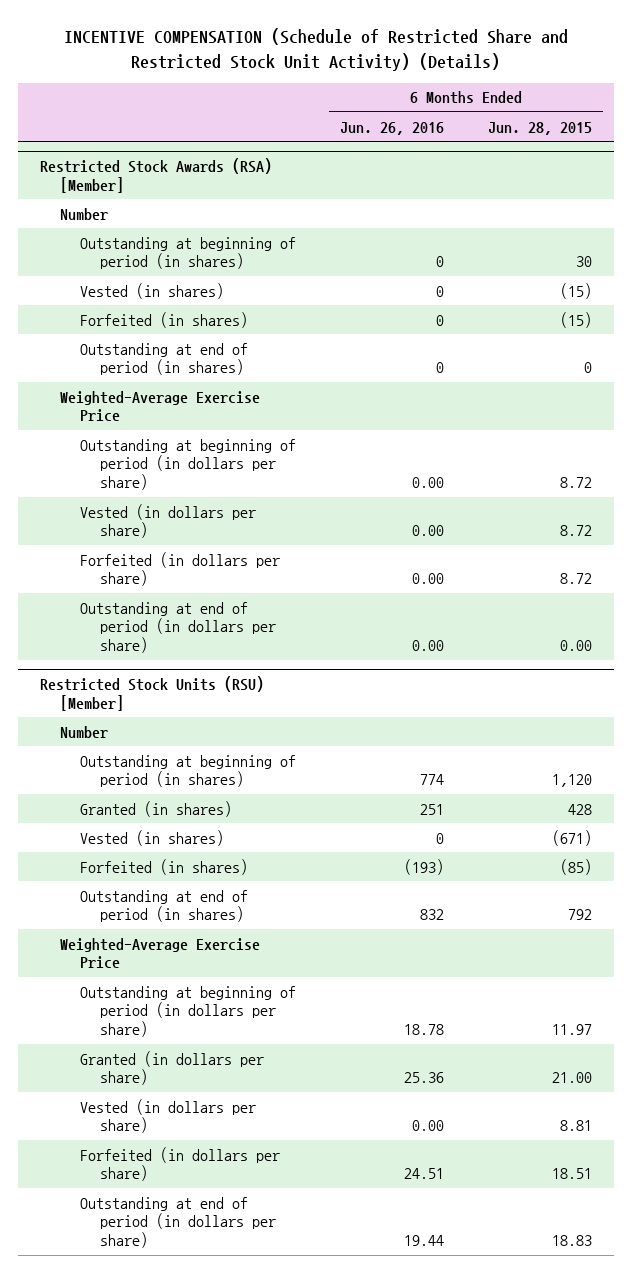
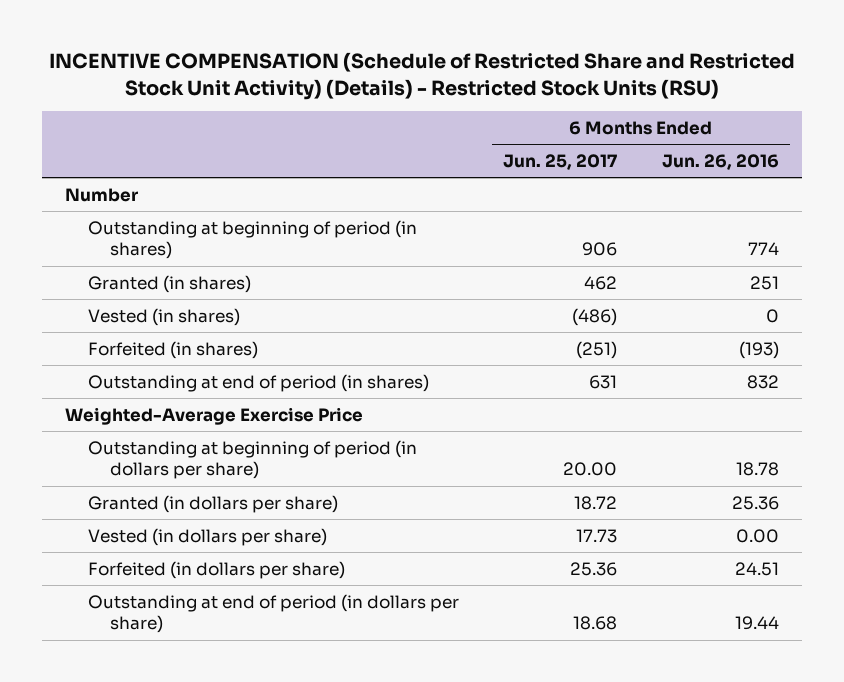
[64,28,569,71] INCENTIVE COMPENSATION (Schedule of Restricted Share and Restricted Stock Unit Activity) (Details) -> [49,52,796,100] INCENTIVE COMPENSATION (Schedule of Restricted Share and Restricted Stock Unit Activity) (Details) - Restricted Stock Units (RSU)
[488,121,593,135] Jun. 28, 2015 -> none
none -> [503,153,618,170] Jun. 25, 2017
[40,158,273,193] Restricted Stock Awards (RSA) [Member] -> none
[79,236,296,270] Outstanding at beginning of period (in shares) -> none
[79,282,224,299] Vested (in shares) -> none
[79,311,248,328] Forfeited (in shares) -> none
[79,342,248,376] Outstanding at end of period (in shares) -> none
[59,390,260,423] Weighted-Average Exercise Price -> none
[79,438,296,491] Outstanding at beginning of period (in dollars per share) -> none
[79,503,256,539] Vested (in dollars per share) -> none
[79,551,280,587] Forfeited (in dollars per share) -> none
[79,601,276,654] Outstanding at end of period (in dollars per share) -> none
[40,676,265,711] Restricted Stock Units (RSU) [Member] -> none
[59,725,108,738] Number -> none

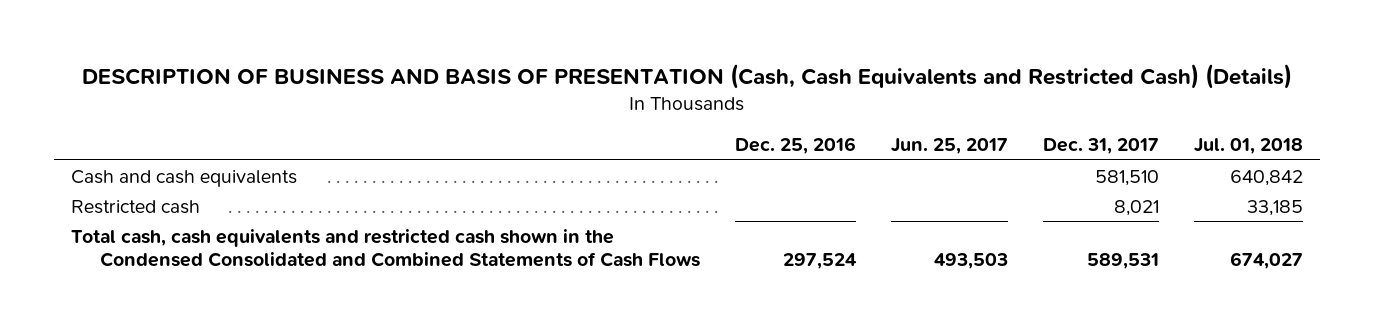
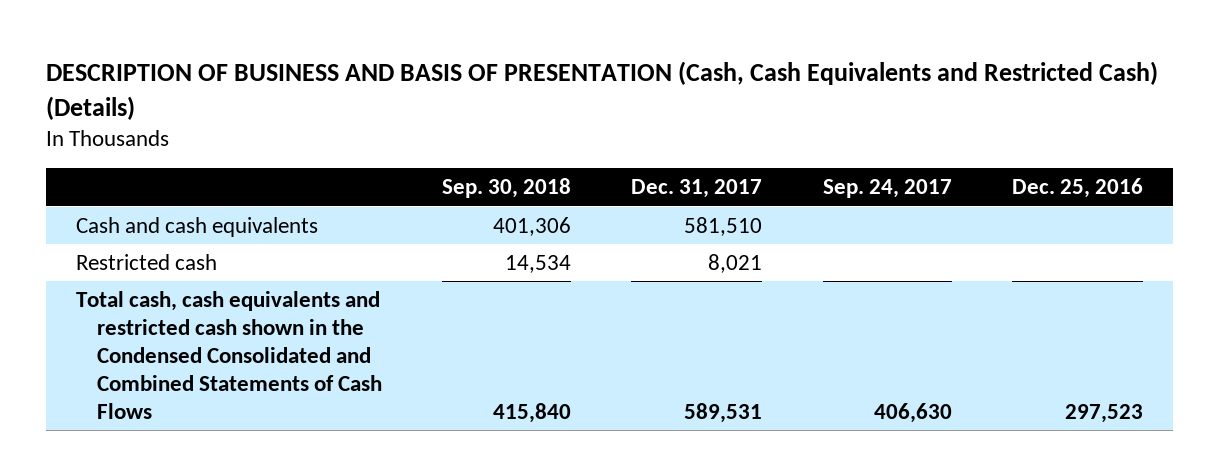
[891,138,1009,155] Jun. 25, 2017 -> none
[1193,138,1303,155] Jul. 01, 2018 -> none
none -> [442,178,572,199] Sep. 30, 2018
none -> [822,179,952,199] Sep. 24, 2017
[783,252,858,269] 297,524 -> [1065,403,1144,423] 297,523

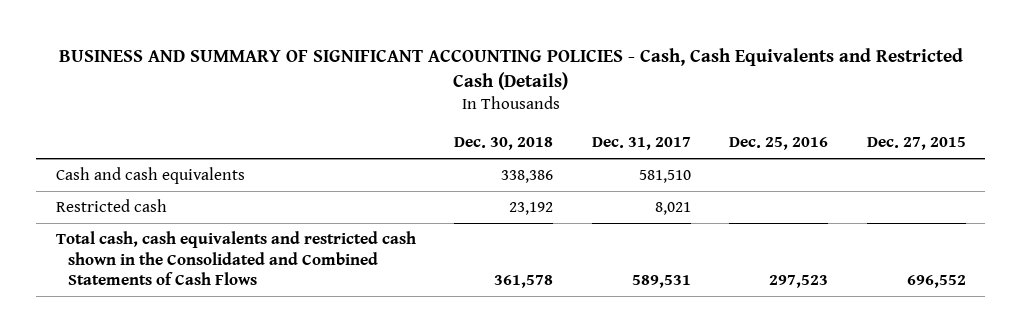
[45,60,1158,120] DESCRIPTION OF BUSINESS AND BASIS OF PRESENTATION (Cash, Cash Equivalents and Restricted Cash) (Details) -> [58,47,963,91] BUSINESS AND SUMMARY OF SIGNIFICANT ACCOUNTING POLICIES - Cash, Cash Equivalents and Restricted Cash (Details)
[442,178,572,199] Sep. 30, 2018 -> none
[822,179,952,199] Sep. 24, 2017 -> none
none -> [454,137,554,151] Dec. 30, 2018
none -> [866,137,966,151] Dec. 27, 2015
[76,290,382,419] Total cash, cash equivalents and restricted cash shown in the Condensed Consolidated and Combined Statements of Cash Flows -> [55,231,416,286] Total cash, cash equivalents and restricted cash shown in the Consolidated and Combined Statements of Cash Flows

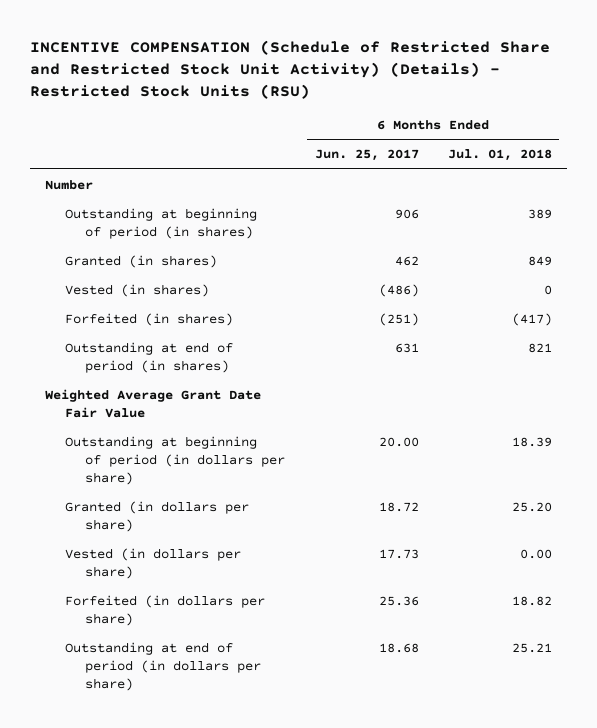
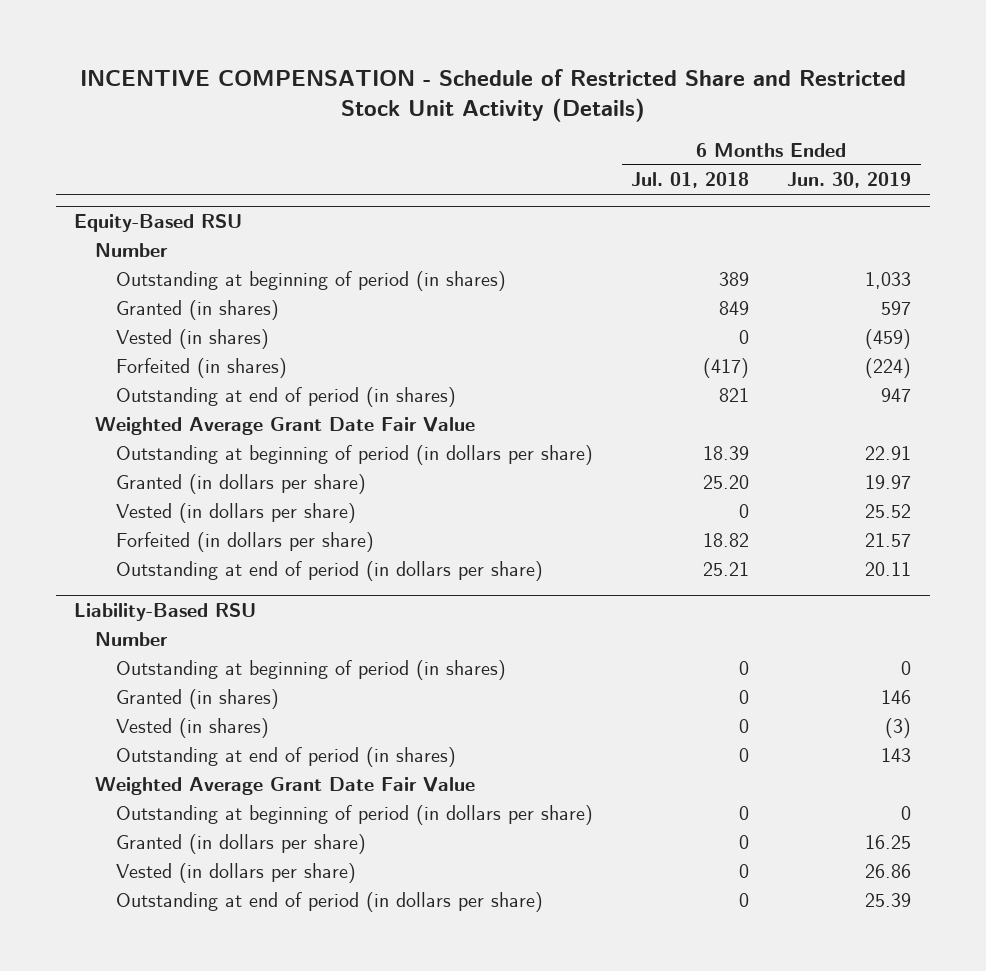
[30,40,551,100] INCENTIVE COMPENSATION (Schedule of Restricted Share and Restricted Stock Unit Activity) (Details) - Restricted Stock Units (RSU) -> [79,68,906,122] INCENTIVE COMPENSATION - Schedule of Restricted Share and Restricted Stock Unit Activity (Details)
[314,149,419,162] Jun. 25, 2017 -> none
none -> [787,172,912,189] Jun. 30, 2019
none -> [74,214,243,233] Equity-Based RSU
[520,548,553,559] 0.00 -> [739,504,750,519] 0
none -> [74,603,257,622] Liability-Based RSU
none -> [95,632,169,647] Number
none -> [116,660,507,681] Outstanding at beginning of period (in shares)
none -> [116,689,280,710] Granted (in shares)
none -> [116,718,270,739] Vested (in shares)
none -> [116,747,457,768] Outstanding at end of period (in shares)
none -> [95,777,476,796] Weighted Average Grant Date Fair Value
none -> [116,805,594,826] Outstanding at beginning of period (in dollars per share)
none -> [116,834,367,855] Granted (in dollars per share)
none -> [116,863,357,884] Vested (in dollars per share)
none -> [116,892,544,913] Outstanding at end of period (in dollars per share)

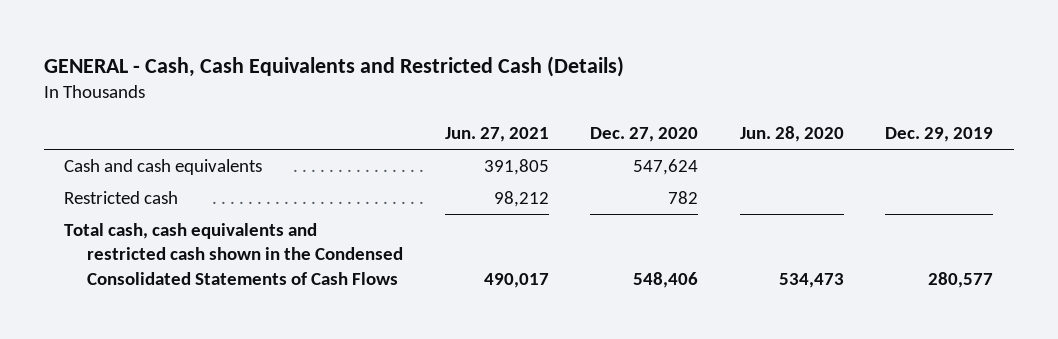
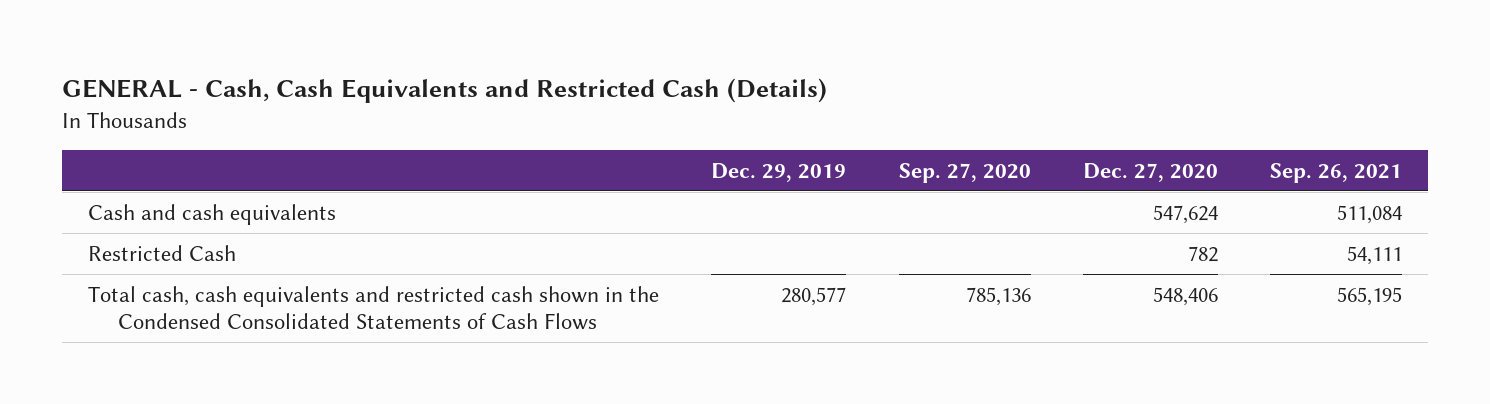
[444,127,549,143] Jun. 27, 2021 -> none
[739,126,844,143] Jun. 28, 2020 -> none
none -> [898,162,1031,183] Sep. 27, 2020
none -> [1269,162,1402,183] Sep. 26, 2021
[64,190,179,204] Restricted cash -> [88,244,237,261] Restricted Cash

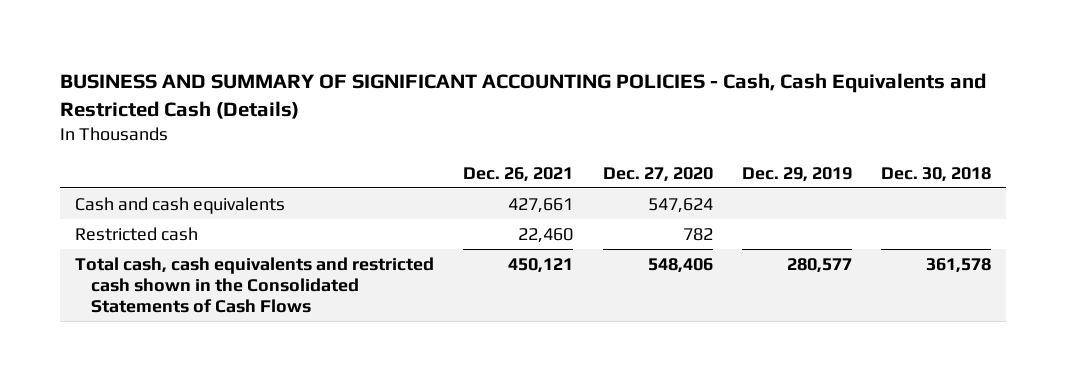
[62,78,828,104] GENERAL - Cash, Cash Equivalents and Restricted Cash (Details) -> [60,72,987,119] BUSINESS AND SUMMARY OF SIGNIFICANT ACCOUNTING POLICIES - Cash, Cash Equivalents and Restricted Cash (Details)
[898,162,1031,183] Sep. 27, 2020 -> none
[1269,162,1402,183] Sep. 26, 2021 -> none
none -> [463,166,574,182] Dec. 26, 2021
none -> [881,166,992,182] Dec. 30, 2018
[88,244,237,261] Restricted Cash -> [74,226,198,241] Restricted cash
[88,285,660,330] Total cash, cash equivalents and restricted cash shown in the Condensed Consolidated Statements of Cash Flows -> [74,256,434,313] Total cash, cash equivalents and restricted cash shown in the Consolidated Statements of Cash Flows

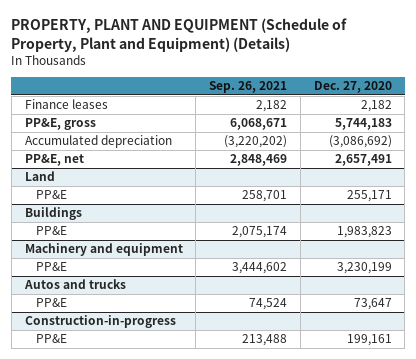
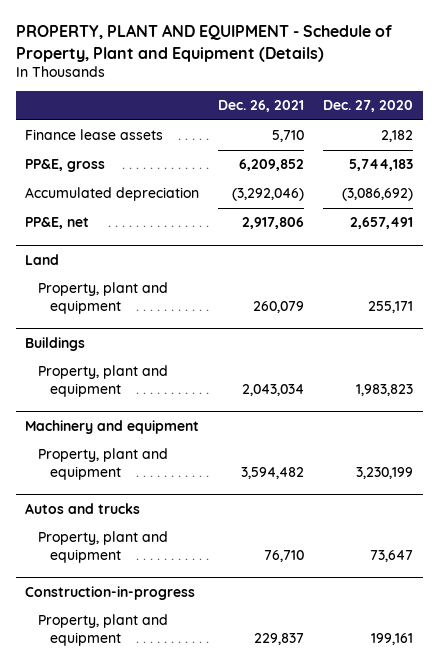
[11,18,348,52] PROPERTY, PLANT AND EQUIPMENT (Schedule of Property, Plant and Equipment) (Details) -> [15,24,392,62] PROPERTY, PLANT AND EQUIPMENT - Schedule of Property, Plant and Equipment (Details)
[209,81,288,94] Sep. 26, 2021 -> none
none -> [218,100,305,113] Dec. 26, 2021
[24,99,108,110] Finance leases -> [25,129,164,141] Finance lease assets
[35,190,67,200] PP&E -> [37,282,168,314] Property, plant and equipment
[35,226,67,236] PP&E -> [37,365,168,397] Property, plant and equipment
[35,262,67,272] PP&E -> [37,448,168,480] Property, plant and equipment
[35,298,67,308] PP&E -> [37,531,168,563] Property, plant and equipment
[35,334,67,344] PP&E -> [37,614,168,646] Property, plant and equipment

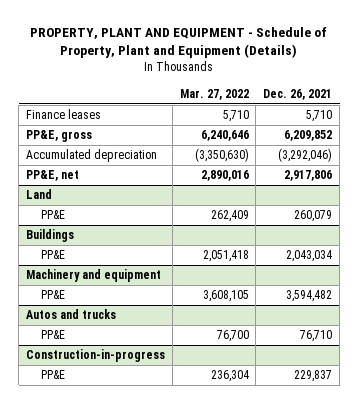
[323,100,414,113] Dec. 27, 2020 -> none
none -> [179,88,249,100] Mar. 27, 2022
[25,129,164,141] Finance lease assets -> [25,109,101,120] Finance leases
[37,282,168,314] Property, plant and equipment -> [41,210,66,220] PP&E
[37,365,168,397] Property, plant and equipment -> [41,250,66,260] PP&E
[37,448,168,480] Property, plant and equipment -> [41,290,66,300] PP&E
[37,531,168,563] Property, plant and equipment -> [41,330,66,340] PP&E
[37,614,168,646] Property, plant and equipment -> [41,370,66,380] PP&E

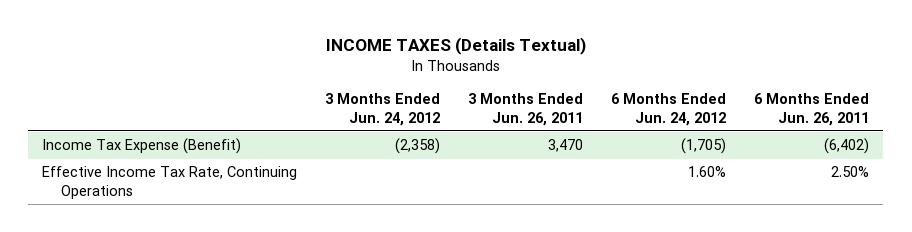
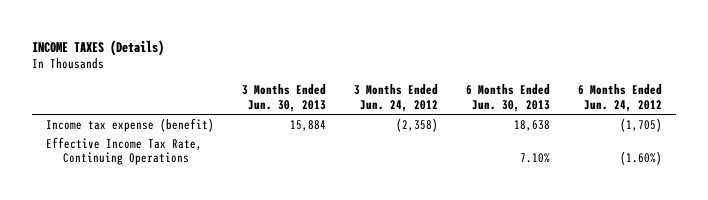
[325,36,586,55] INCOME TAXES (Details Textual) -> [32,39,165,56] INCOME TAXES (Details)
[468,92,584,126] 3 Months Ended Jun. 26, 2011 -> none
[754,92,870,126] 6 Months Ended Jun. 26, 2011 -> none
none -> [242,84,327,112] 3 Months Ended Jun. 30, 2013
none -> [466,84,551,112] 6 Months Ended Jun. 30, 2013
[42,138,242,155] Income Tax Expense (Benefit) -> [46,117,215,132] Income tax expense (benefit)
[688,166,727,178] 1.60% -> [620,151,663,166] (1.60%)

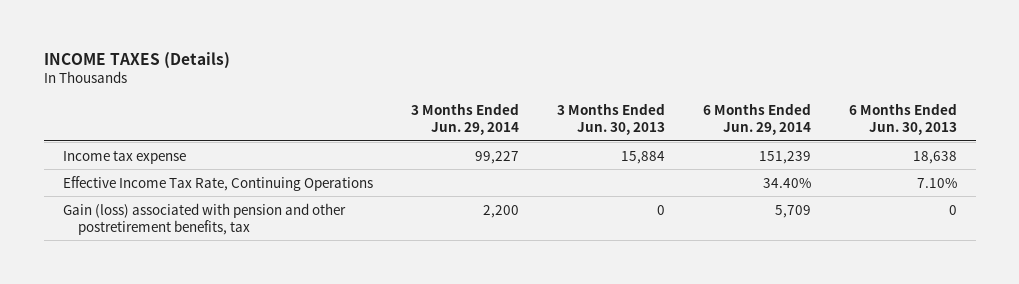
[354,84,439,112] 3 Months Ended Jun. 24, 2012 -> none
[578,84,663,112] 6 Months Ended Jun. 24, 2012 -> none
none -> [410,103,519,136] 3 Months Ended Jun. 29, 2014
none -> [702,103,811,136] 6 Months Ended Jun. 29, 2014
[46,117,215,132] Income tax expense (benefit) -> [62,149,186,164] Income tax expense
none -> [62,202,346,235] Gain (loss) associated with pension and other postretirement benefits, tax

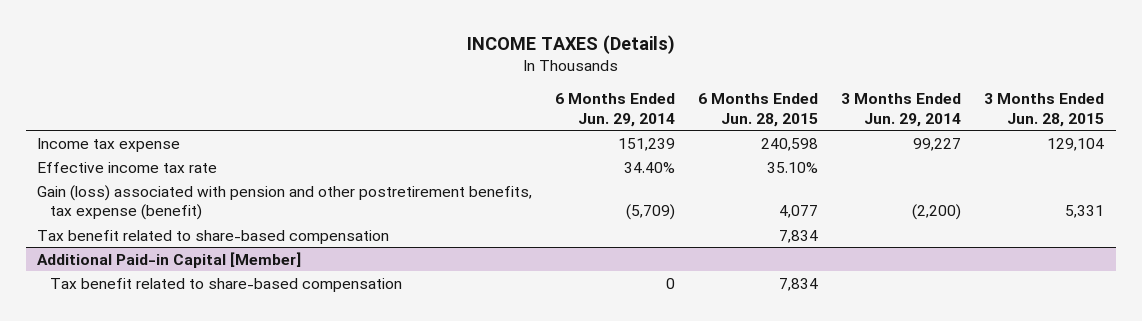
[556,103,665,136] 3 Months Ended Jun. 30, 2013 -> none
[848,103,957,136] 6 Months Ended Jun. 30, 2013 -> none
none -> [698,93,819,128] 6 Months Ended Jun. 28, 2015
none -> [984,93,1105,128] 3 Months Ended Jun. 28, 2015
[62,175,373,191] Effective Income Tax Rate, Continuing Operations -> [37,161,218,173] Effective income tax rate
[62,202,346,235] Gain (loss) associated with pension and other postretirement benefits, tax -> [37,184,533,221] Gain (loss) associated with pension and other postretirement benefits, tax expense (benefit)
[482,204,519,218] 2,200 -> [912,204,962,221] (2,200)
[774,204,811,218] 5,709 -> [626,204,676,221] (5,709)
none -> [37,229,390,244] Tax benefit related to share-based compensation
none -> [37,251,302,268] Additional Paid-in Capital [Member]
none -> [50,277,403,292] Tax benefit related to share-based compensation

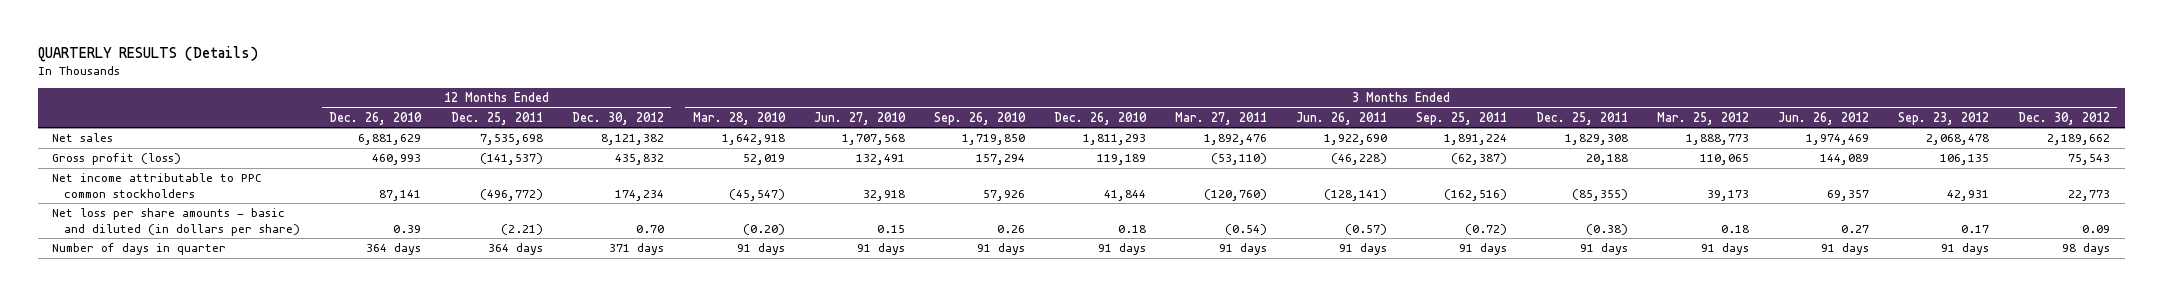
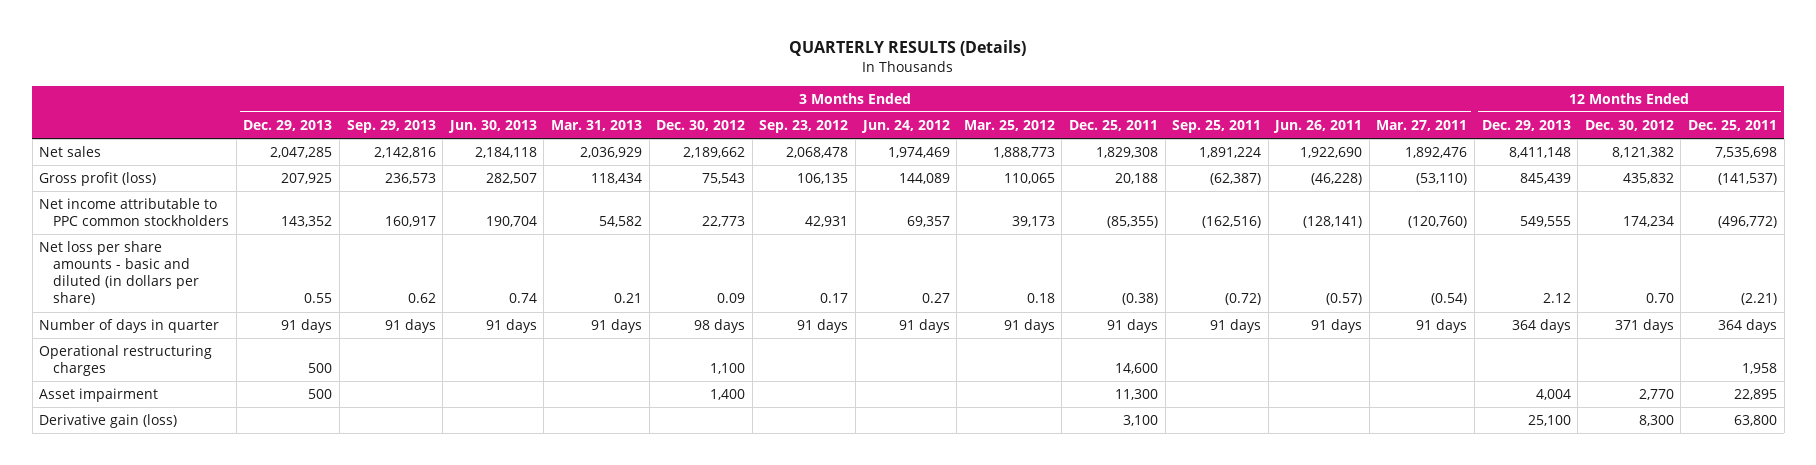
[329,111,423,125] Dec. 26, 2010 -> none
[692,111,786,125] Mar. 28, 2010 -> none
[813,111,906,125] Jun. 27, 2010 -> none
[933,111,1026,125] Sep. 26, 2010 -> none
[1053,111,1147,125] Dec. 26, 2010 -> none
[1778,111,1870,125] Jun. 26, 2012 -> none
none -> [243,119,333,131] Dec. 29, 2013
none -> [346,119,436,133] Sep. 29, 2013
none -> [447,119,537,133] Jun. 30, 2013
none -> [550,119,642,131] Mar. 31, 2013
none -> [860,119,950,133] Jun. 24, 2012
none -> [1481,119,1571,131] Dec. 29, 2013
none -> [39,344,213,377] Operational restructuring charges
none -> [39,387,159,402] Asset impairment
none -> [39,413,178,428] Derivative gain (loss)

